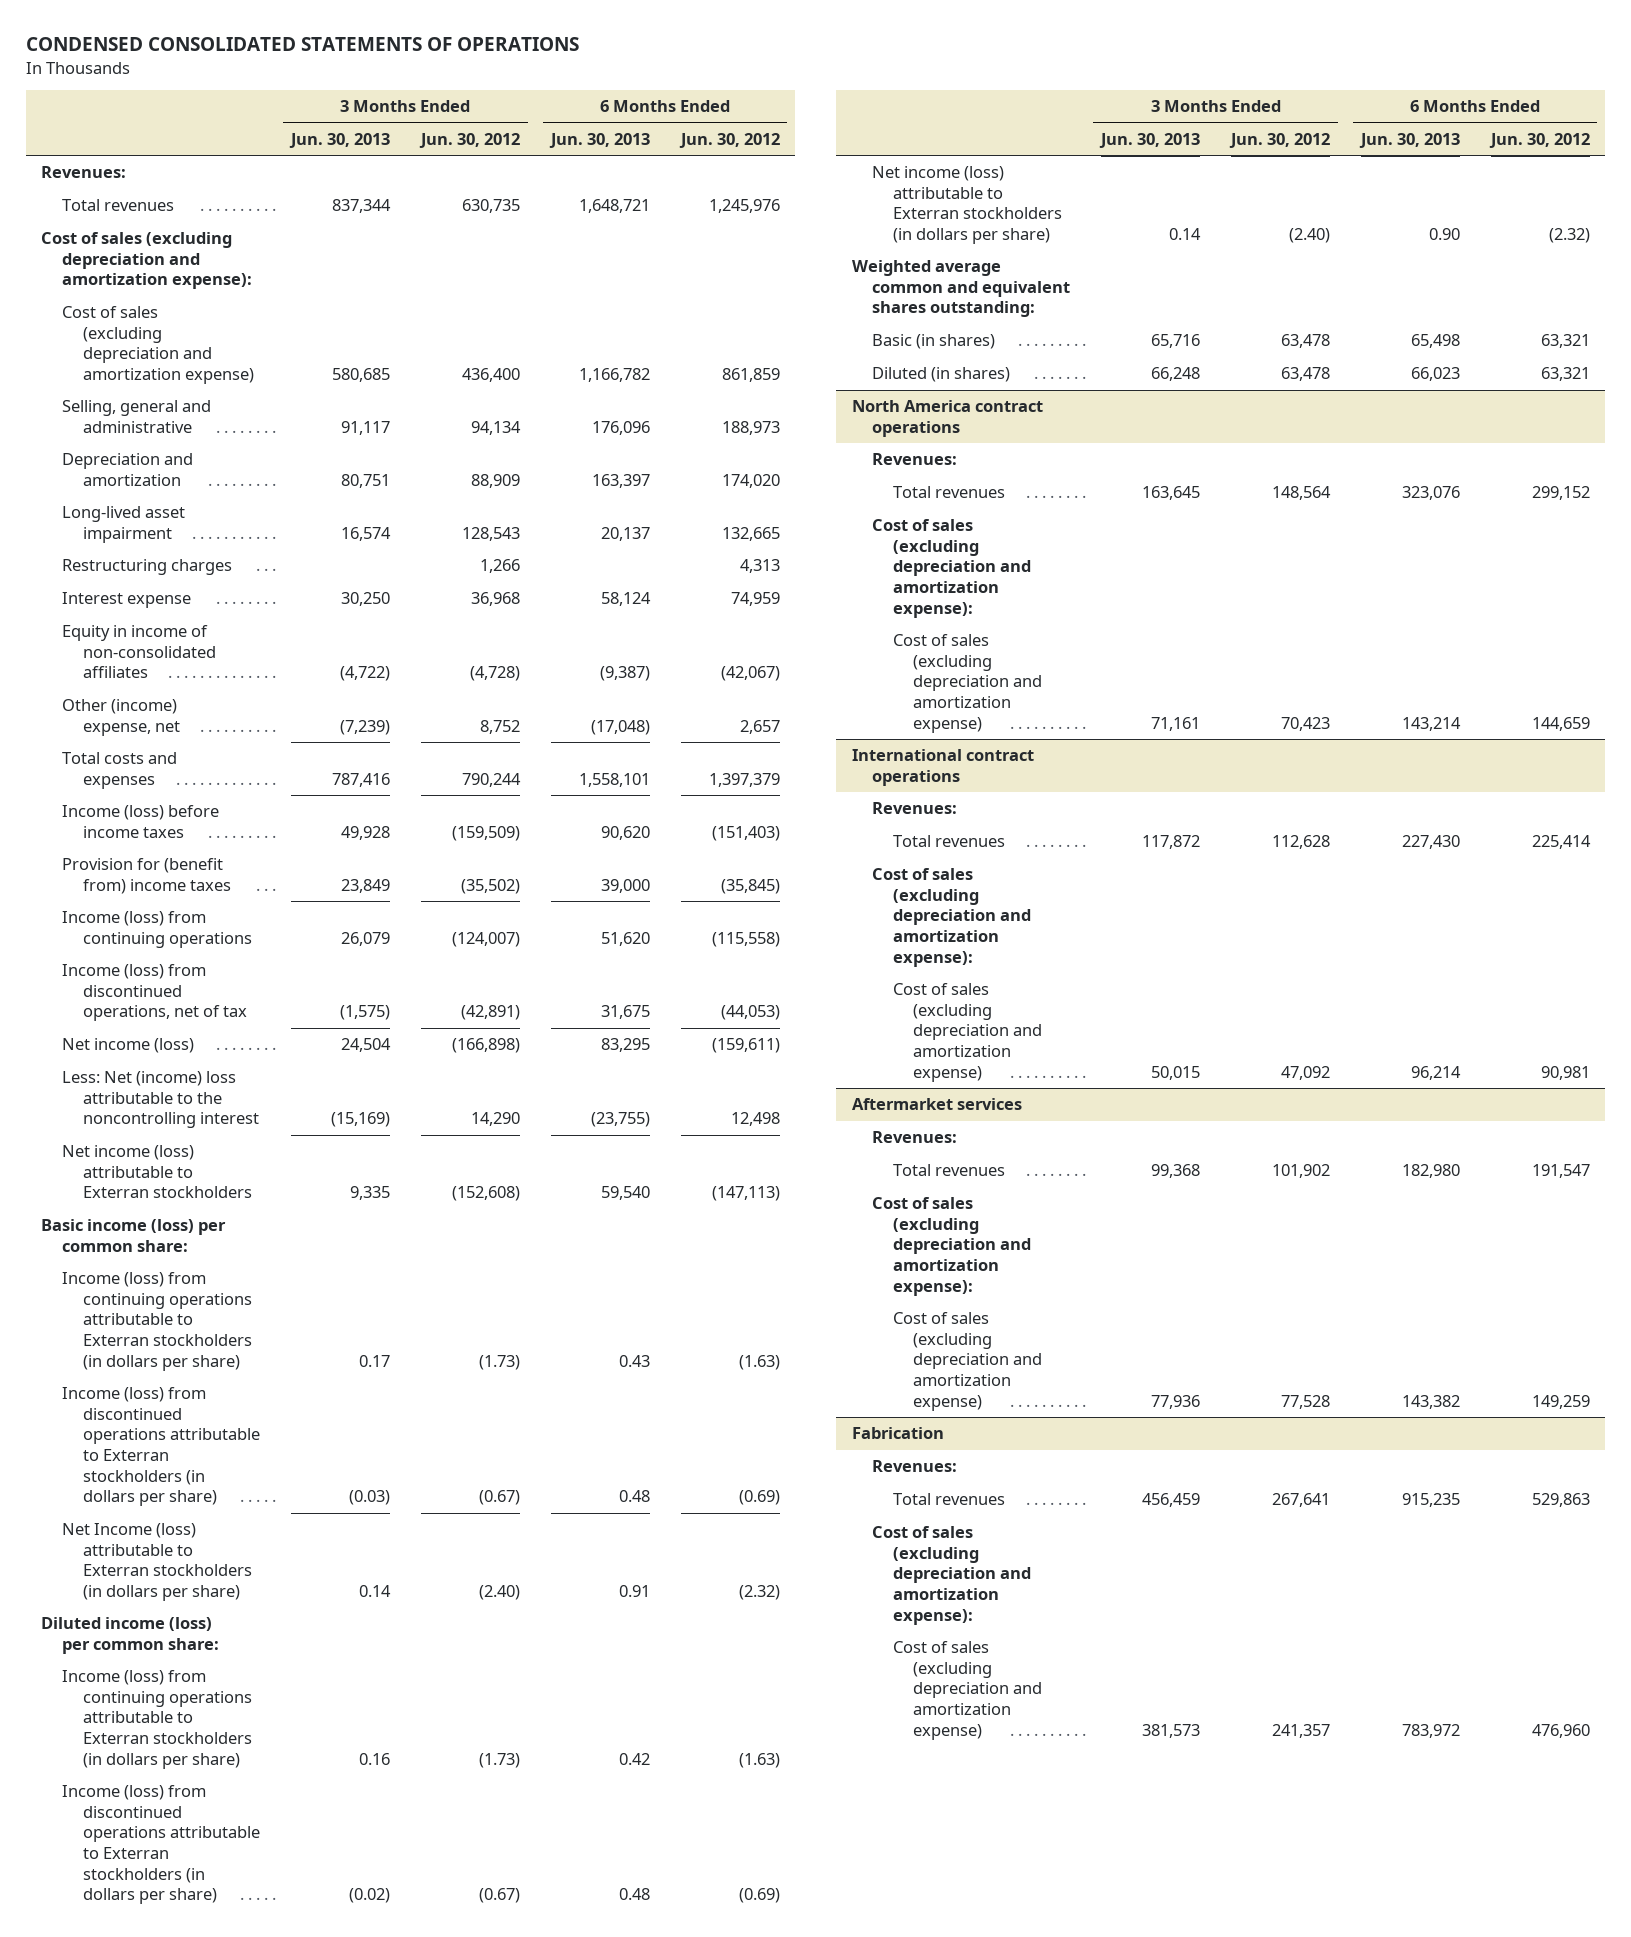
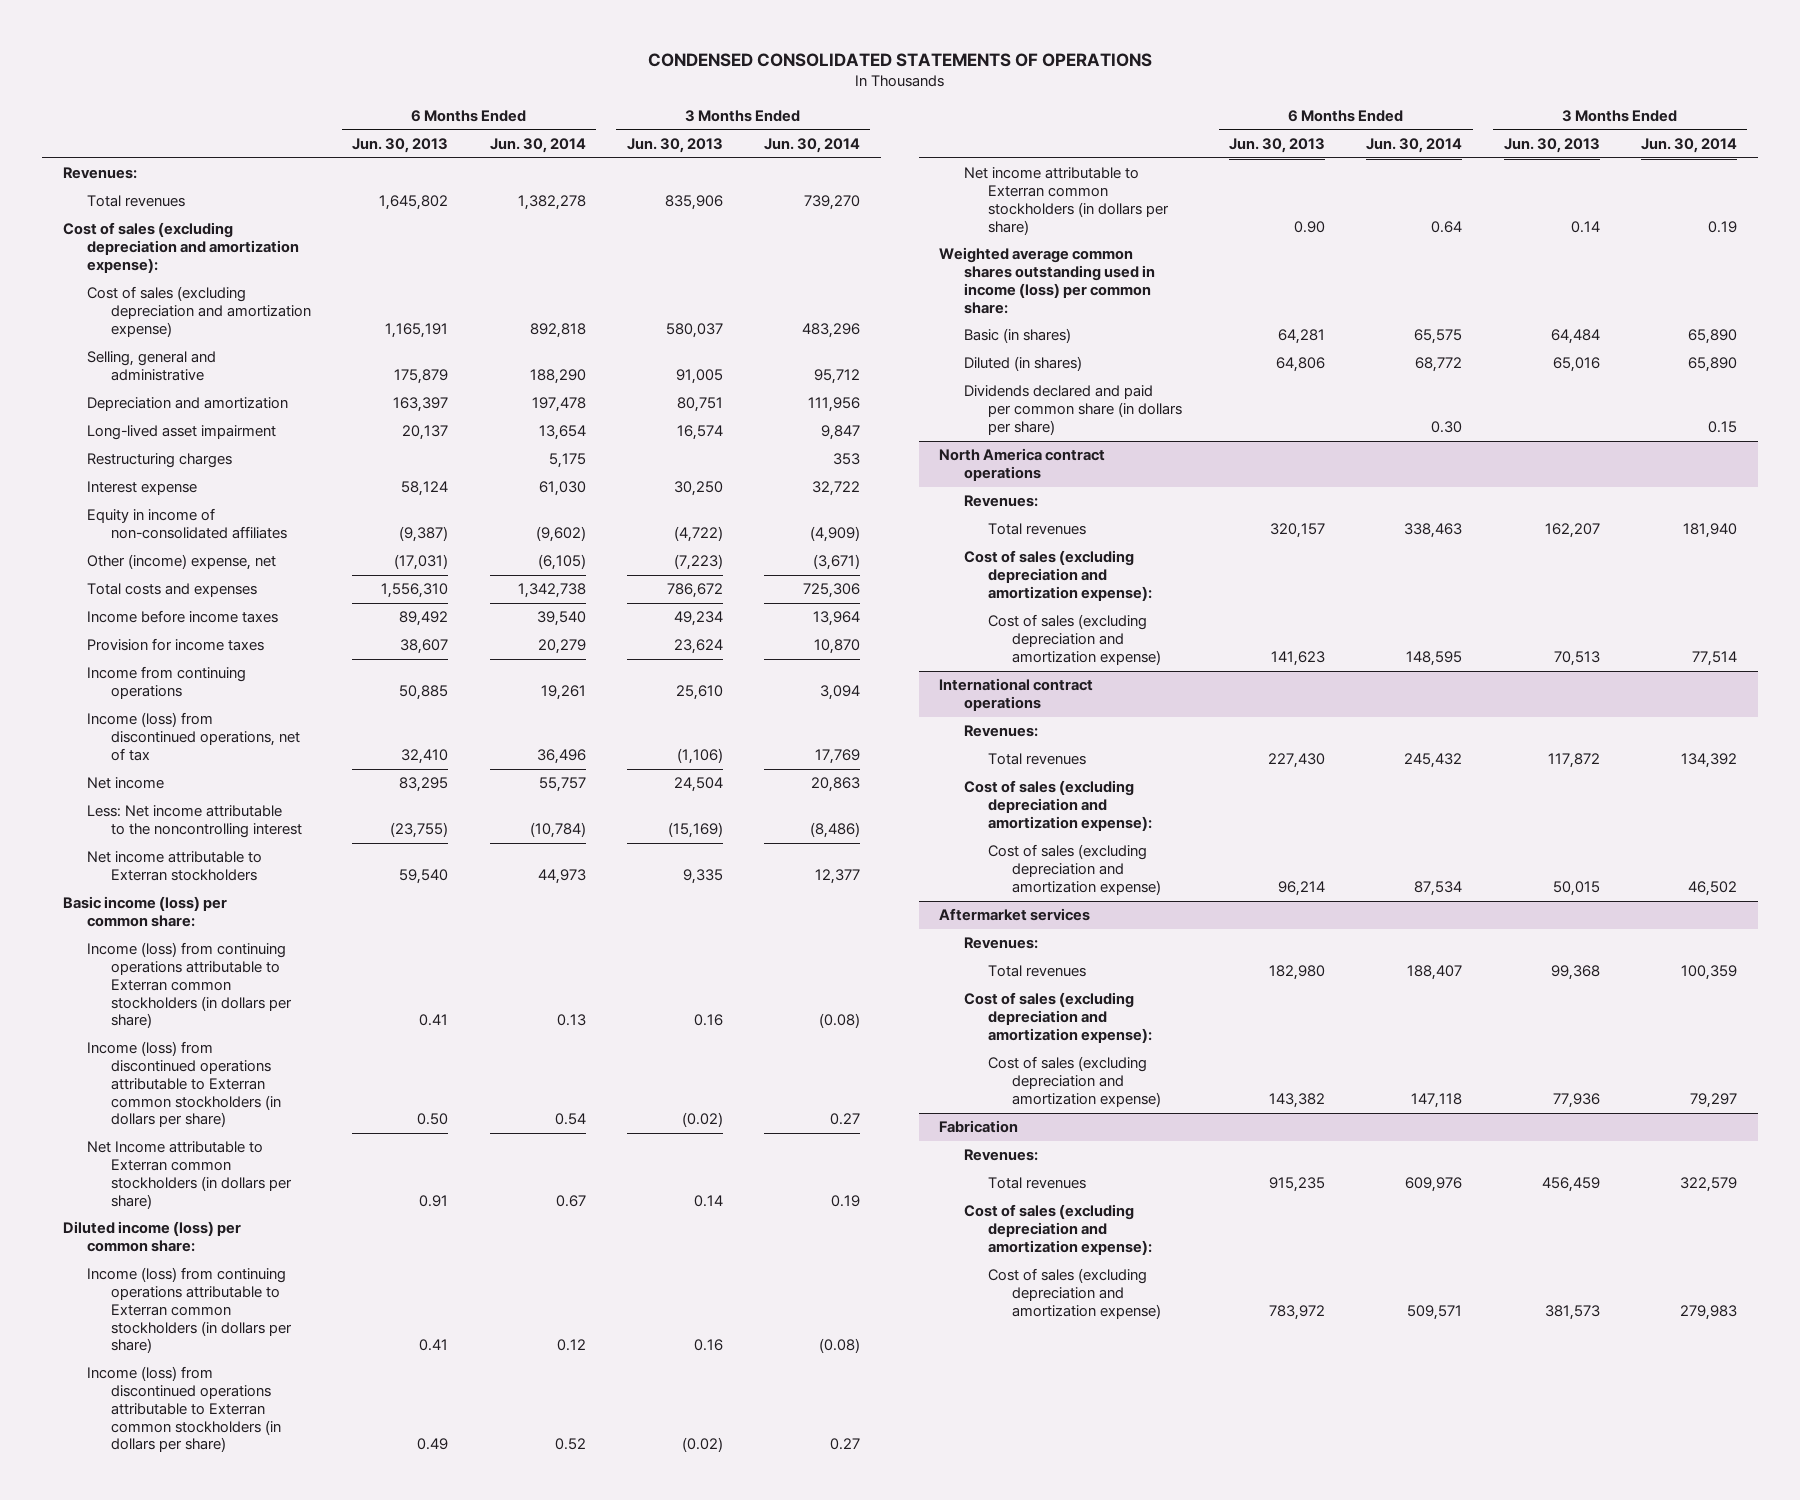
[418,132,520,148] Jun. 30, 2012 -> none
[678,132,780,148] Jun. 30, 2012 -> none
none -> [489,138,586,154] Jun. 30, 2014
none -> [764,138,861,154] Jun. 30, 2014
[331,199,391,214] 837,344 -> [664,195,723,211] 835,906
[578,199,650,214] 1,648,721 -> [379,195,449,211] 1,645,802
[331,368,390,383] 580,685 -> [665,322,723,338] 580,037
[578,368,650,383] 1,166,782 -> [385,322,449,338] 1,165,191
[340,420,390,435] 91,117 -> [675,369,723,385] 91,005
[591,420,650,435] 176,096 -> [394,369,449,385] 175,879
[339,719,390,735] (7,239) -> [673,554,723,571] (7,223)
[590,719,650,735] (17,048) -> [394,554,449,571] (17,031)
[331,772,390,787] 787,416 -> [666,583,723,599] 786,672
[578,772,650,787] 1,558,101 -> [381,583,449,599] 1,556,310
[62,805,220,838] Income (loss) before income taxes -> [86,610,278,624] Income before income taxes
[340,825,390,840] 49,928 -> [673,611,723,627] 49,234
[600,825,650,840] 90,620 -> [399,611,449,627] 89,492
[62,858,231,894] Provision for (benefit from) income taxes -> [86,638,264,652] Provision for income taxes
[340,878,390,893] 23,849 -> [673,639,723,655] 23,624
[600,878,650,893] 39,000 -> [400,639,449,655] 38,607
[62,911,252,948] Income (loss) from continuing operations -> [86,666,246,700] Income from continuing operations
[340,931,390,946] 26,079 -> [675,685,723,701] 25,610
[600,931,650,946] 51,620 -> [399,685,449,701] 50,885
[339,1005,390,1021] (1,575) -> [676,747,723,764] (1,106)
[600,1005,650,1020] 31,675 -> [401,748,449,764] 32,410
[62,1038,195,1054] Net income (loss) -> [86,777,164,790] Net income
[62,1071,259,1129] Less: Net (income) loss attributable to the noncontrolling interest -> [86,805,302,839] Less: Net income attributable to the noncontrolling interest
[62,1145,252,1199] Net income (loss) attributable to Exterran stockholders -> [86,851,262,882] Net income attributable to Exterran stockholders
[62,1272,252,1371] Income (loss) from continuing operations attributable to Exterran stockholders (in dollars per share) -> [86,942,292,1029] Income (loss) from continuing operations attributable to Exterran common stockholders (in dollars per share)
[358,1354,390,1367] 0.17 -> [693,1014,723,1027] 0.16
[618,1354,650,1367] 0.43 -> [419,1014,449,1027] 0.41
[62,1387,260,1507] Income (loss) from discontinued operations attributable to Exterran stockholders (in dollars per share) -> [86,1041,281,1128] Income (loss) from discontinued operations attributable to Exterran common stockholders (in dollars per share)
[348,1490,390,1506] (0.03) -> [681,1112,723,1128] (0.02)
[618,1490,650,1503] 0.48 -> [417,1113,449,1126] 0.50
[62,1523,252,1602] Net Income (loss) attributable to Exterran stockholders (in dollars per share) -> [86,1141,292,1209] Net Income attributable to Exterran common stockholders (in dollars per share)
[62,1670,252,1769] Income (loss) from continuing operations attributable to Exterran stockholders (in dollars per share) -> [86,1267,292,1354] Income (loss) from continuing operations attributable to Exterran common stockholders (in dollars per share)
[618,1752,650,1765] 0.42 -> [419,1339,449,1352] 0.41
[62,1785,260,1905] Income (loss) from discontinued operations attributable to Exterran stockholders (in dollars per share) -> [86,1366,281,1453] Income (loss) from discontinued operations attributable to Exterran common stockholders (in dollars per share)
[618,1888,650,1901] 0.48 -> [417,1438,449,1451] 0.49
[872,166,1062,245] Net income (loss) attributable to Exterran stockholders (in dollars per share) -> [963,167,1169,235] Net income attributable to Exterran common stockholders (in dollars per share)
[851,260,1071,318] Weighted average common and equivalent shares outstanding: -> [939,247,1155,314] Weighted average common shares outstanding used in income (loss) per common share:
[1151,334,1201,349] 65,716 -> [1550,329,1600,345] 64,484
[1410,334,1460,349] 65,498 -> [1278,329,1326,345] 64,281
[1151,367,1201,382] 66,248 -> [1552,357,1600,373] 65,016
[1410,367,1460,382] 66,023 -> [1276,357,1326,373] 64,806
none -> [963,385,1182,435] Dividends declared and paid per common share (in dollars per share)
[1142,486,1201,501] 163,645 -> [1544,523,1600,539] 162,207
[1401,486,1460,501] 323,076 -> [1270,523,1326,539] 320,157
[1151,716,1201,731] 71,161 -> [1553,650,1600,666] 70,513
[1401,716,1461,731] 143,214 -> [1271,650,1326,666] 141,623

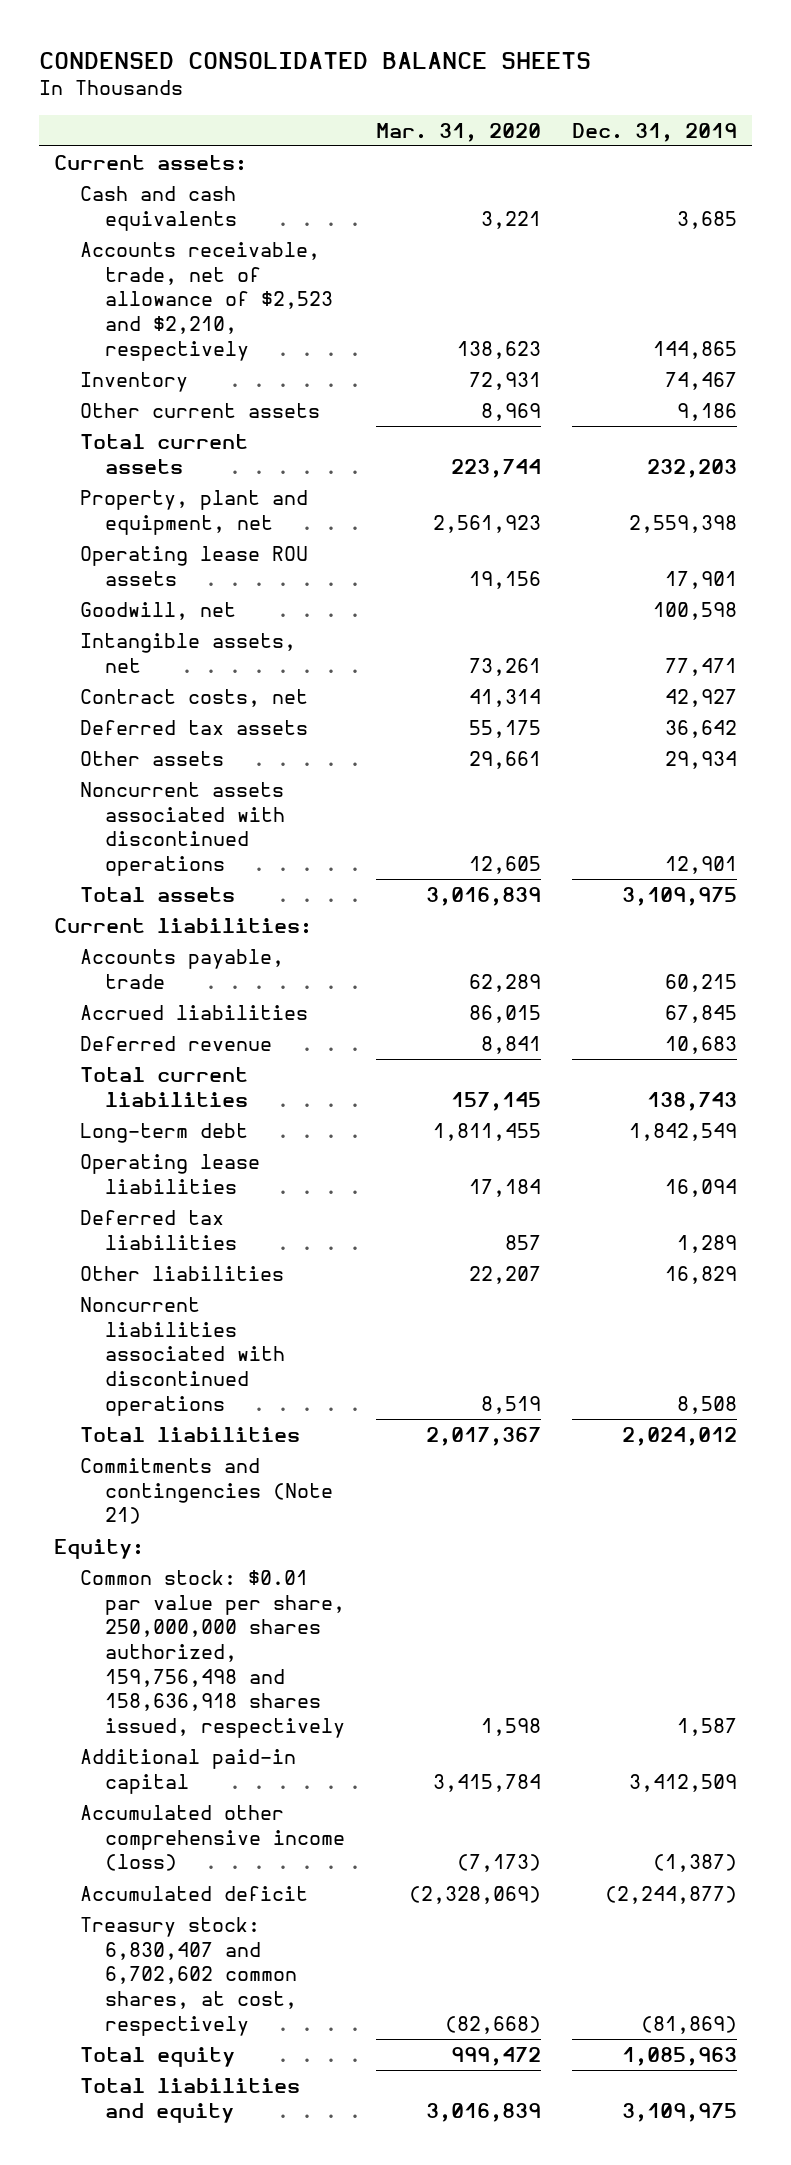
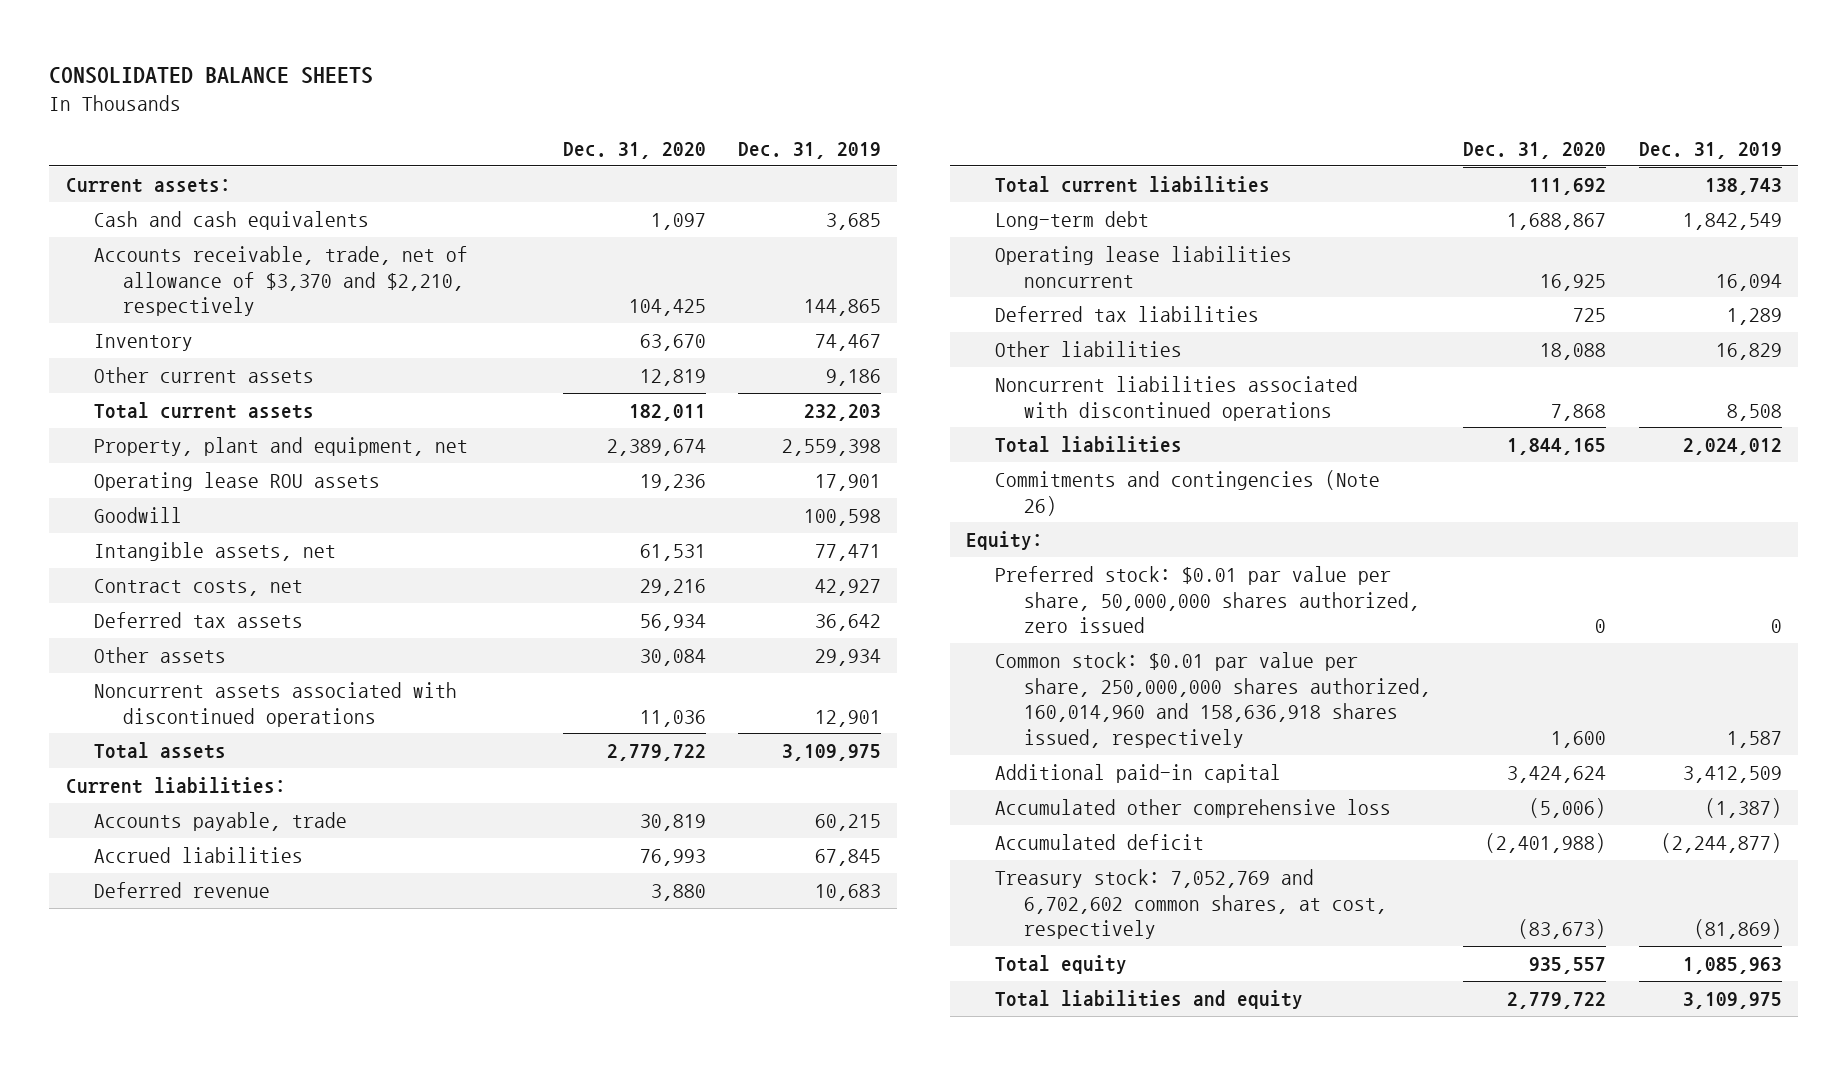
[38,51,591,69] CONDENSED CONSOLIDATED BALANCE SHEETS -> [49,67,374,85] CONSOLIDATED BALANCE SHEETS
[376,122,542,142] Mar. 31, 2020 -> none
none -> [562,142,706,160] Dec. 31, 2020
[79,241,334,361] Accounts receivable, trade, net of allowance of $2,523 and $2,210, respectively -> [94,245,469,317] Accounts receivable, trade, net of allowance of $3,370 and $2,210, respectively
[79,601,236,620] Goodwill, net -> [94,506,183,523] Goodwill
[79,1153,260,1194] Operating lease liabilities -> [994,245,1292,288] Operating lease liabilities noncurrent
[79,1457,334,1525] Commitments and contingencies (Note 21) -> [994,469,1380,516] Commitments and contingencies (Note 26)
none -> [994,565,1420,634] Preferred stock: $0.01 par value per share, 50,000,000 shares authorized, zero issued
[79,1569,346,1739] Common stock: $0.01 par value per share, 250,000,000 shares authorized, 159,756,498 and 158,636,918 shares issued, respectively -> [994,651,1431,749] Common stock: $0.01 par value per share, 250,000,000 shares authorized, 160,014,960 and 158,636,918 shares issued, respectively
[79,1804,346,1872] Accumulated other comprehensive income (loss) -> [994,798,1391,818] Accumulated other comprehensive loss
[79,1916,298,2036] Treasury stock: 6,830,407 and 6,702,602 common shares, at cost, respectively -> [994,868,1387,940] Treasury stock: 7,052,769 and 6,702,602 common shares, at cost, respectively

